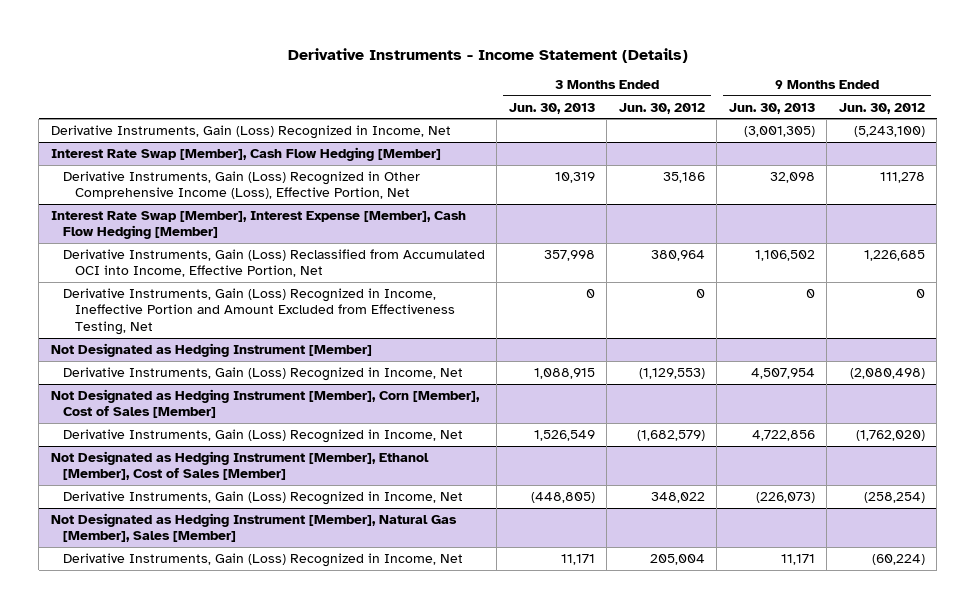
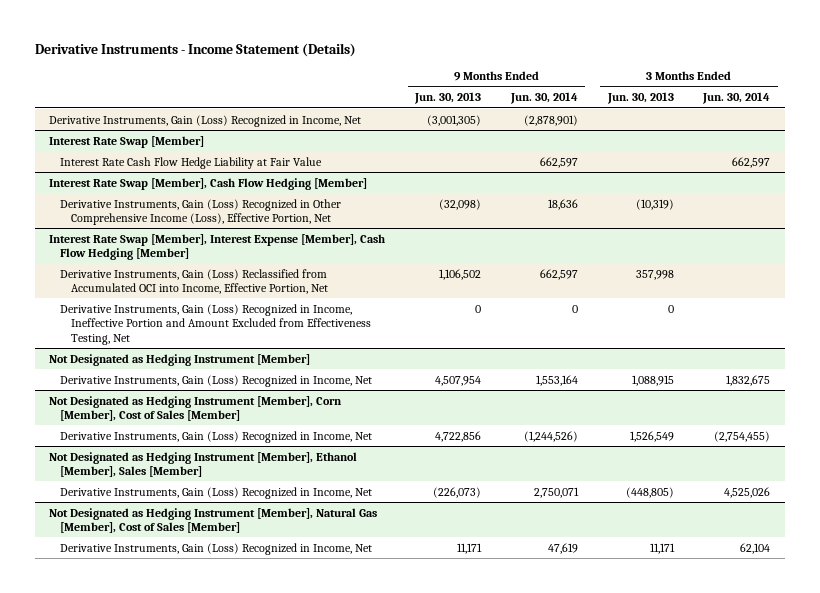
[618,102,705,114] Jun. 30, 2012 -> none
[838,102,925,114] Jun. 30, 2012 -> none
none -> [509,92,578,105] Jun. 30, 2014
none -> [702,92,771,105] Jun. 30, 2014
none -> [49,135,205,148] Interest Rate Swap [Member]
none -> [60,156,323,169] Interest Rate Cash Flow Hedge Liability at Fair Value
[554,171,595,183] 10,319 -> [635,198,674,210] (10,319)
[769,171,815,183] 32,098 -> [439,198,482,210] (32,098)
[50,450,429,481] Not Designated as Hedging Instrument [Member], Ethanol [Member], Cost of Sales [Member] -> [49,451,358,478] Not Designated as Hedging Instrument [Member], Ethanol [Member], Sales [Member]
[50,512,457,543] Not Designated as Hedging Instrument [Member], Natural Gas [Member], Sales [Member] -> [49,507,378,534] Not Designated as Hedging Instrument [Member], Natural Gas [Member], Cost of Sales [Member]

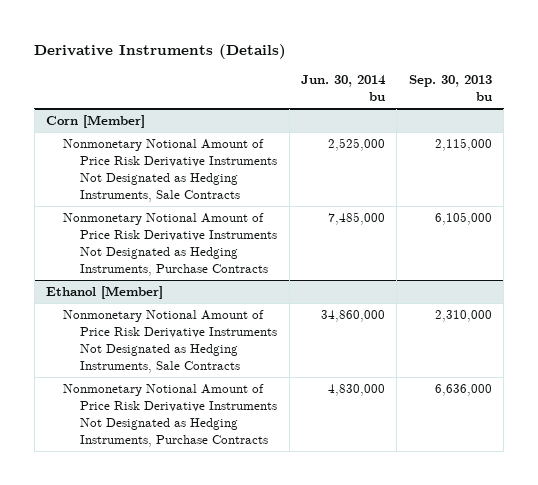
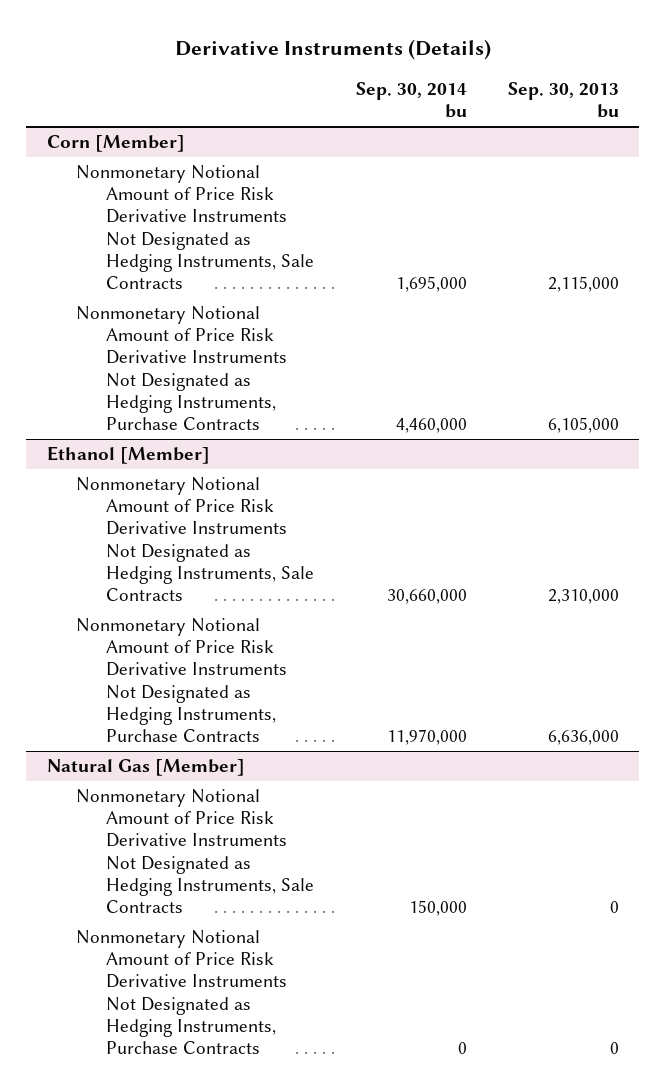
[301,75,387,101] Jun. 30, 2014 bu -> none
none -> [355,82,467,119] Sep. 30, 2014 bu
none -> [46,759,245,777] Natural Gas [Member]
none -> [76,789,315,913] Nonmonetary Notional Amount of Price Risk Derivative Instruments Not Designated as Hedging Instruments, Sale Contracts
none -> [76,930,288,1054] Nonmonetary Notional Amount of Price Risk Derivative Instruments Not Designated as Hedging Instruments, Purchase Contracts

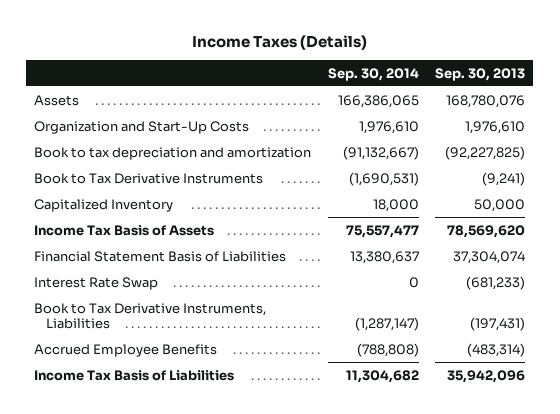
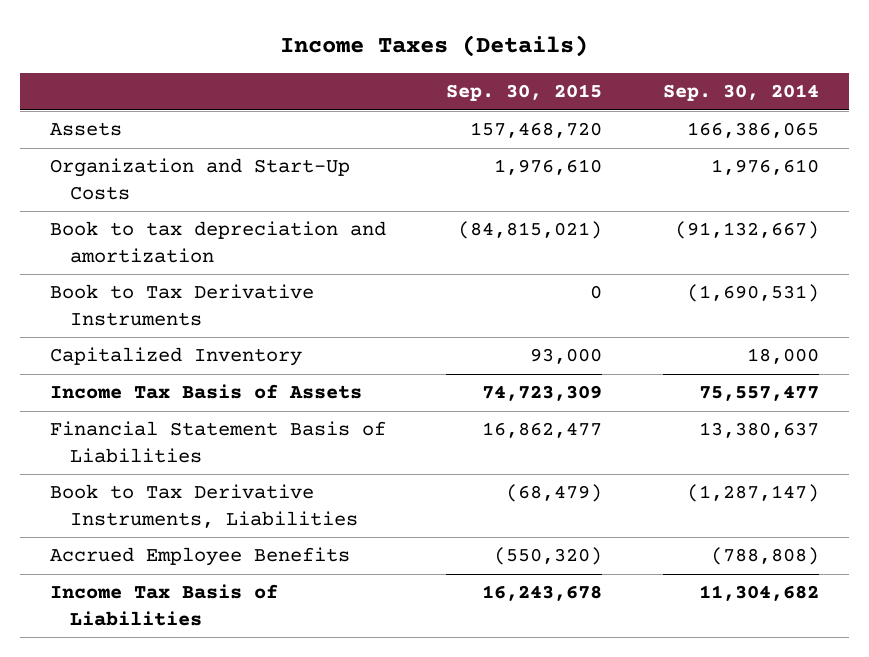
[435,67,526,81] Sep. 30, 2013 -> none
none -> [446,84,603,102] Sep. 30, 2015
[34,276,159,290] Interest Rate Swap -> none

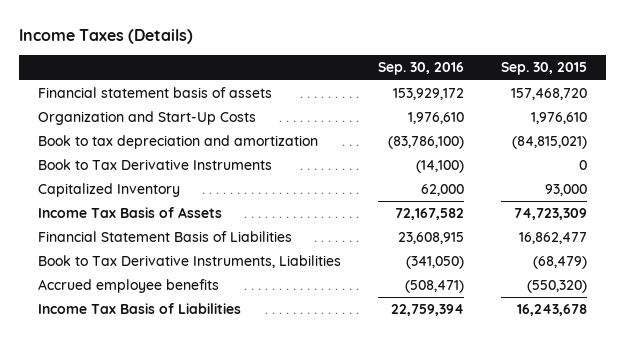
[662,84,819,102] Sep. 30, 2014 -> none
none -> [378,62,465,76] Sep. 30, 2016
[50,122,123,137] Assets -> [37,87,272,99] Financial statement basis of assets
[50,547,351,567] Accrued Employee Benefits -> [37,279,219,294] Accrued employee benefits

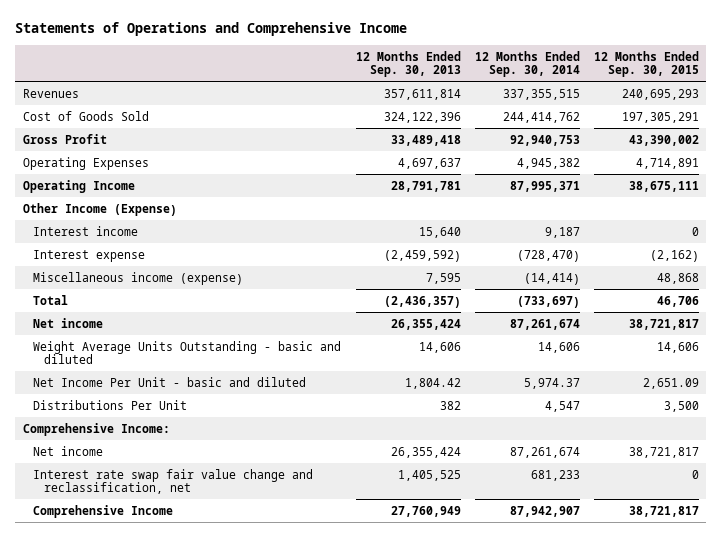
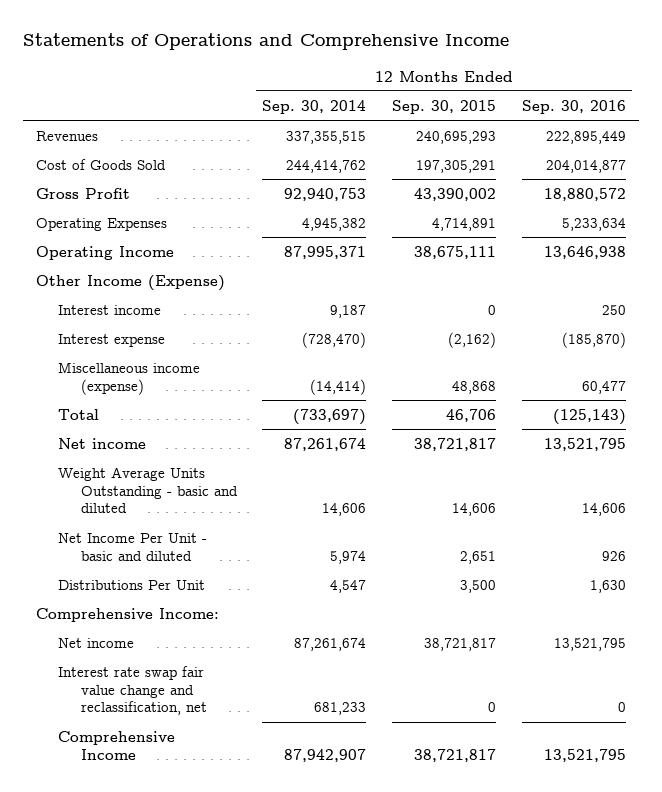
[355,50,461,78] 12 Months Ended Sep. 30, 2013 -> none
none -> [521,99,626,114] Sep. 30, 2016
[523,377,580,389] 5,974.37 -> [330,550,367,564] 5,974
[643,377,700,389] 2,651.09 -> [460,550,497,564] 2,651

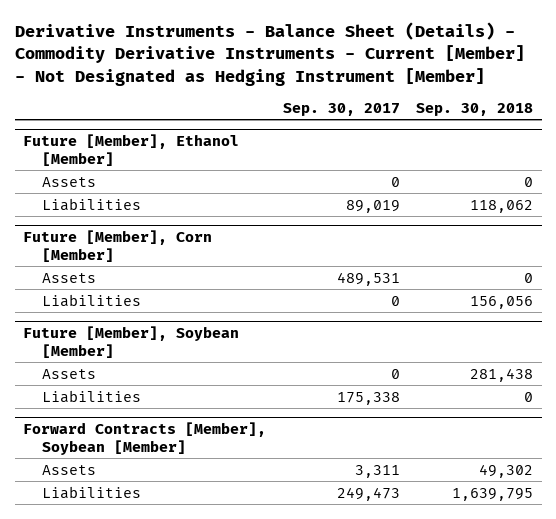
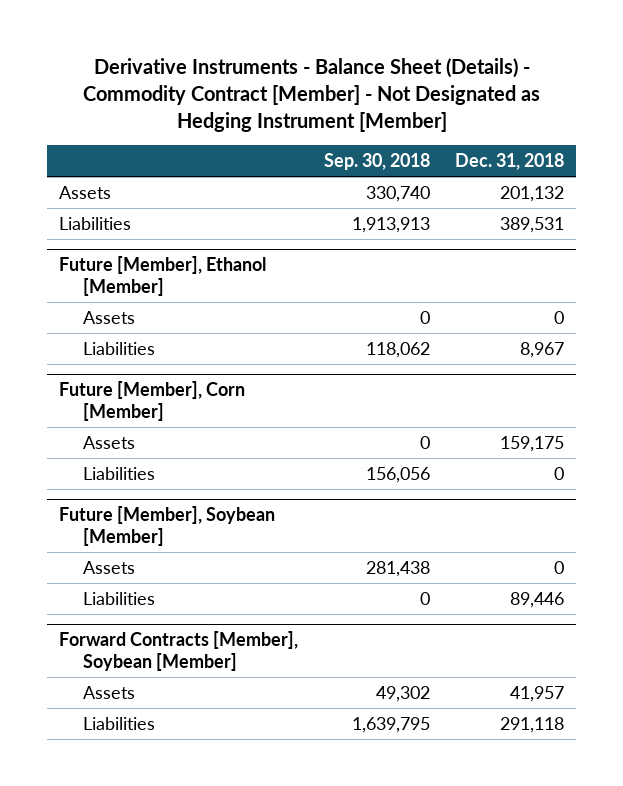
[14,21,525,86] Derivative Instruments - Balance Sheet (Details) - Commodity Derivative Instruments - Current [Member] - Not Designated as Hedging Instrument [Member] -> [82,57,540,132] Derivative Instruments - Balance Sheet (Details) - Commodity Contract [Member] - Not Designated as Hedging Instrument [Member]
[282,102,400,116] Sep. 30, 2017 -> none
none -> [454,153,564,171] Dec. 31, 2018
none -> [59,185,112,199] Assets
none -> [59,216,132,230] Liabilities

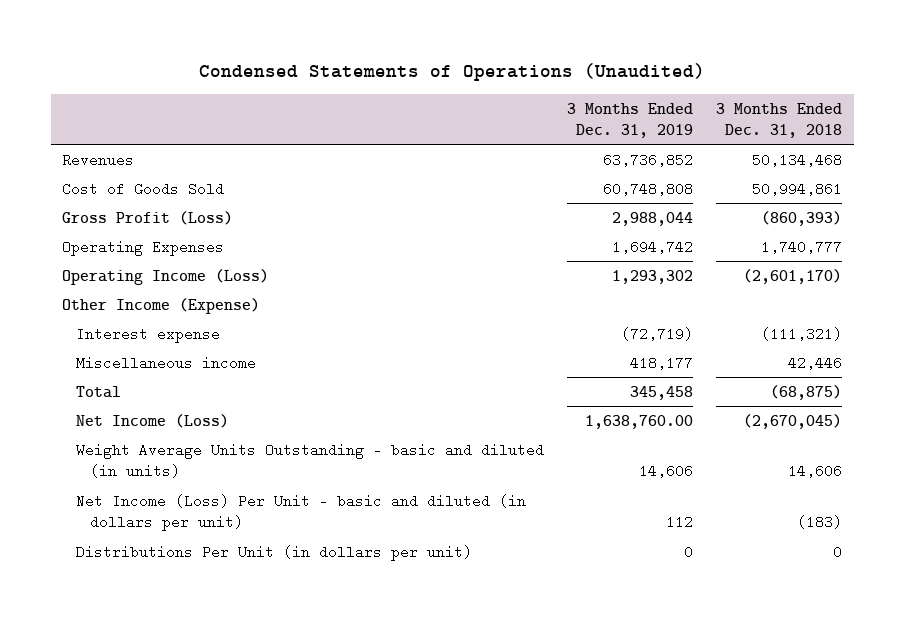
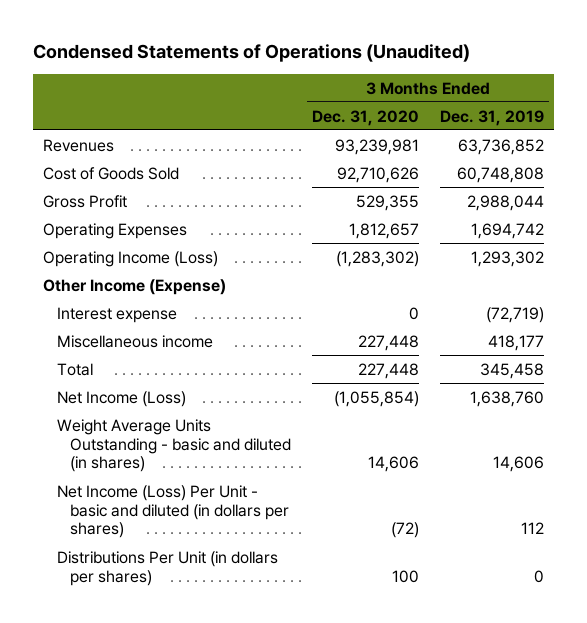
[716,102,843,138] 3 Months Ended Dec. 31, 2018 -> none
none -> [311,109,419,126] Dec. 31, 2020
[62,210,234,225] Gross Profit (Loss) -> [43,194,128,208] Gross Profit
[585,414,694,429] 1,638,760.00 -> [469,390,544,407] 1,638,760
[76,442,545,479] Weight Average Units Outstanding - basic and diluted (in units) -> [56,418,292,473] Weight Average Units Outstanding - basic and diluted (in shares)
[76,493,527,532] Net Income (Loss) Per Unit - basic and diluted (in dollars per unit) -> [56,484,290,539] Net Income (Loss) Per Unit - basic and diluted (in dollars per shares)
[76,544,473,561] Distributions Per Unit (in dollars per unit) -> [56,550,278,586] Distributions Per Unit (in dollars per shares)

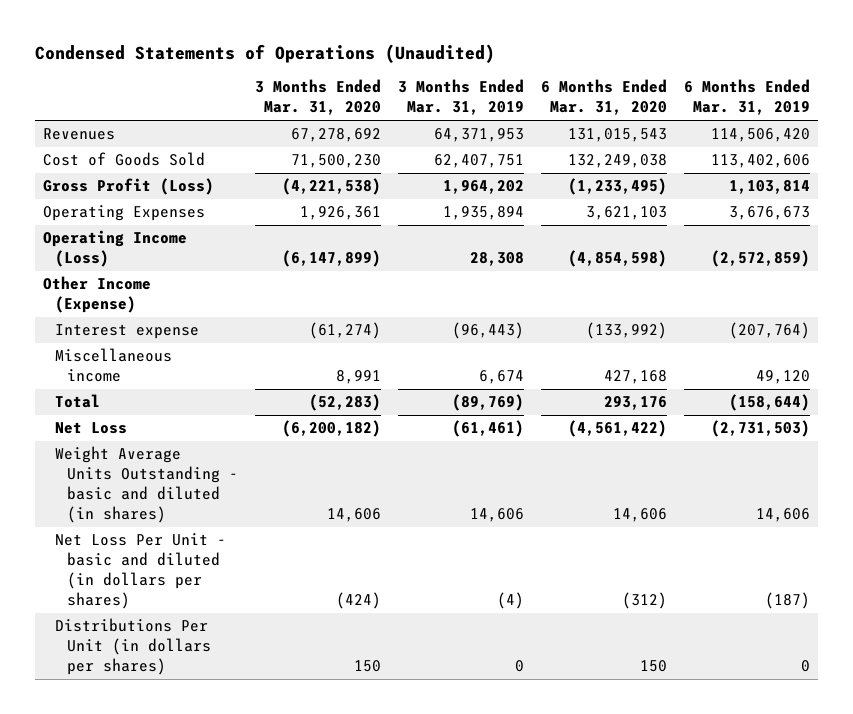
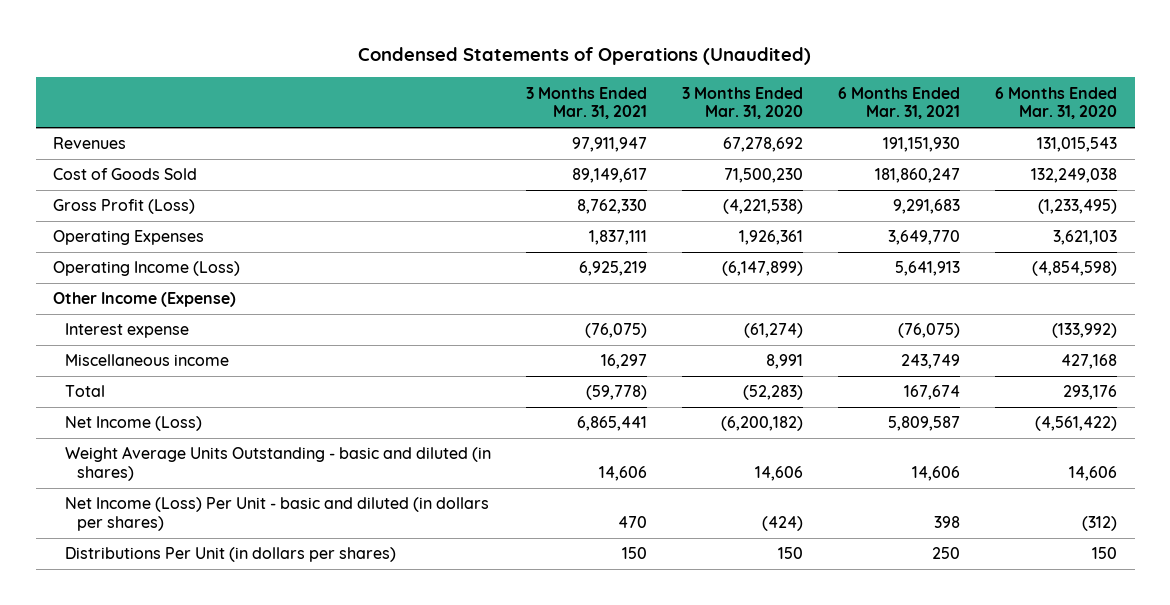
[397,79,524,116] 3 Months Ended Mar. 31, 2019 -> none
[683,79,810,116] 6 Months Ended Mar. 31, 2019 -> none
none -> [526,86,648,120] 3 Months Ended Mar. 31, 2021
none -> [838,86,961,120] 6 Months Ended Mar. 31, 2021
[55,422,128,435] Net Loss -> [65,416,203,432] Net Income (Loss)
[55,533,227,609] Net Loss Per Unit - basic and diluted (in dollars per shares) -> [65,497,490,532] Net Income (Loss) Per Unit - basic and diluted (in dollars per shares)

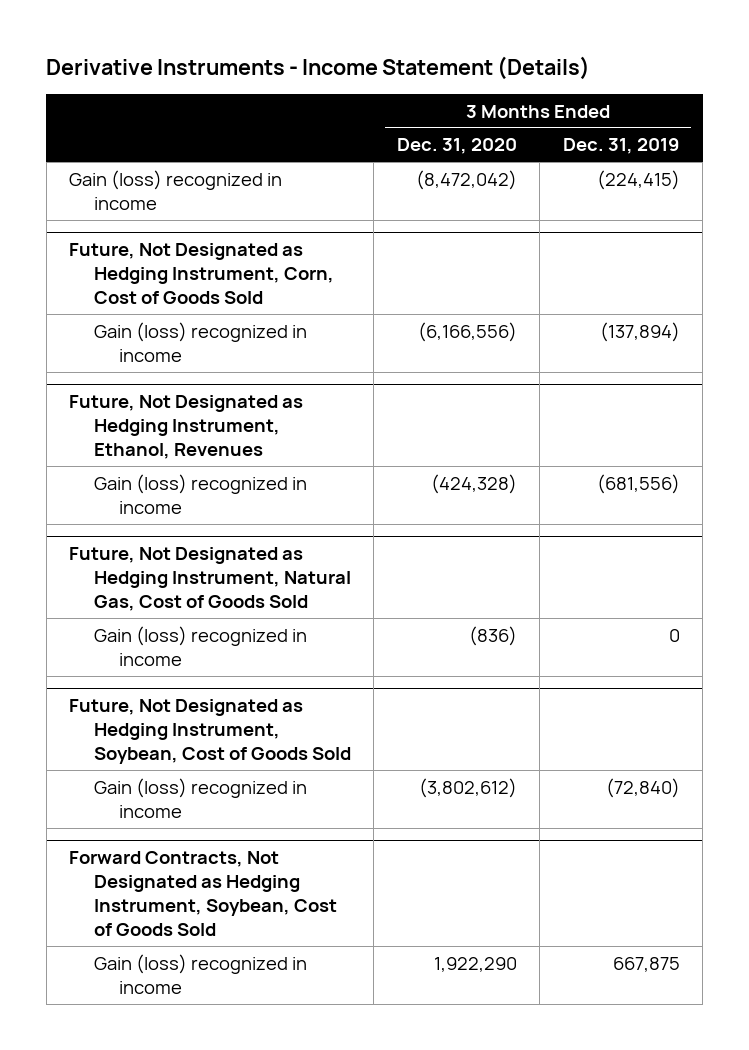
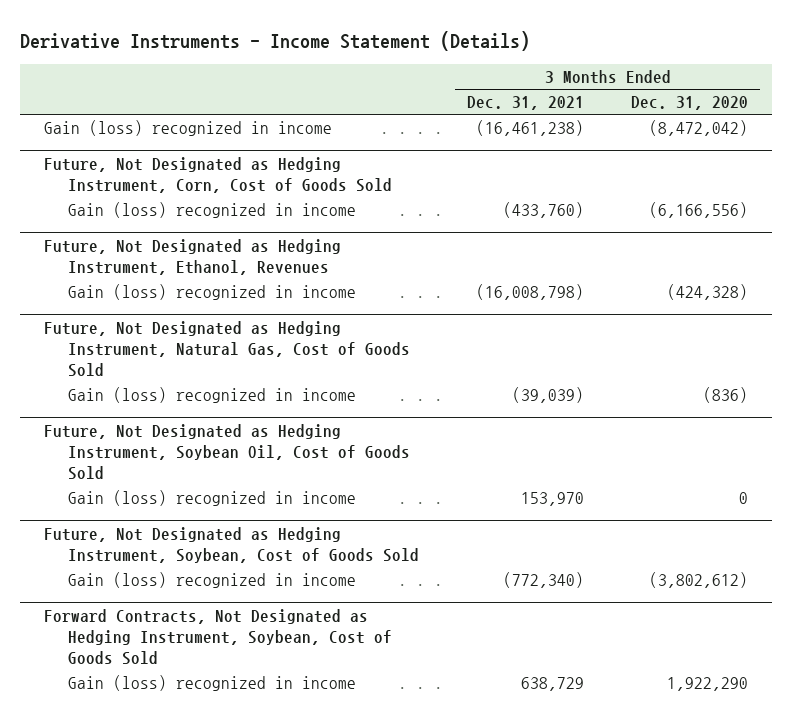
[562,138,680,155] Dec. 31, 2019 -> none
none -> [466,96,584,111] Dec. 31, 2021
none -> [44,423,411,480] Future, Not Designated as Hedging Instrument, Soybean Oil, Cost of Goods Sold
none -> [68,490,357,507] Gain (loss) recognized in income

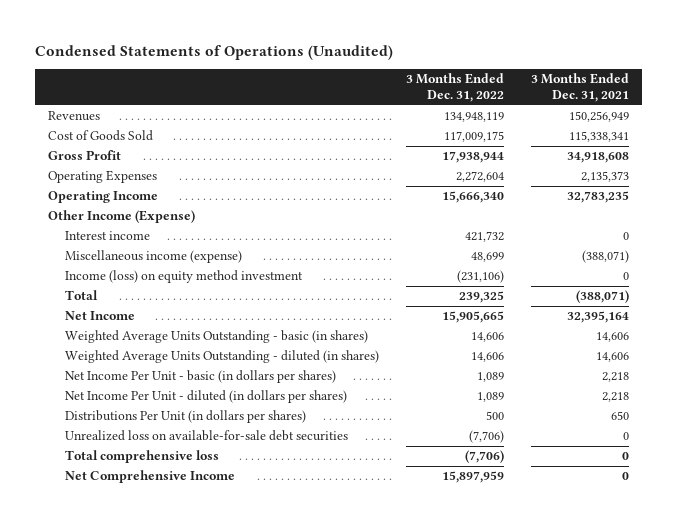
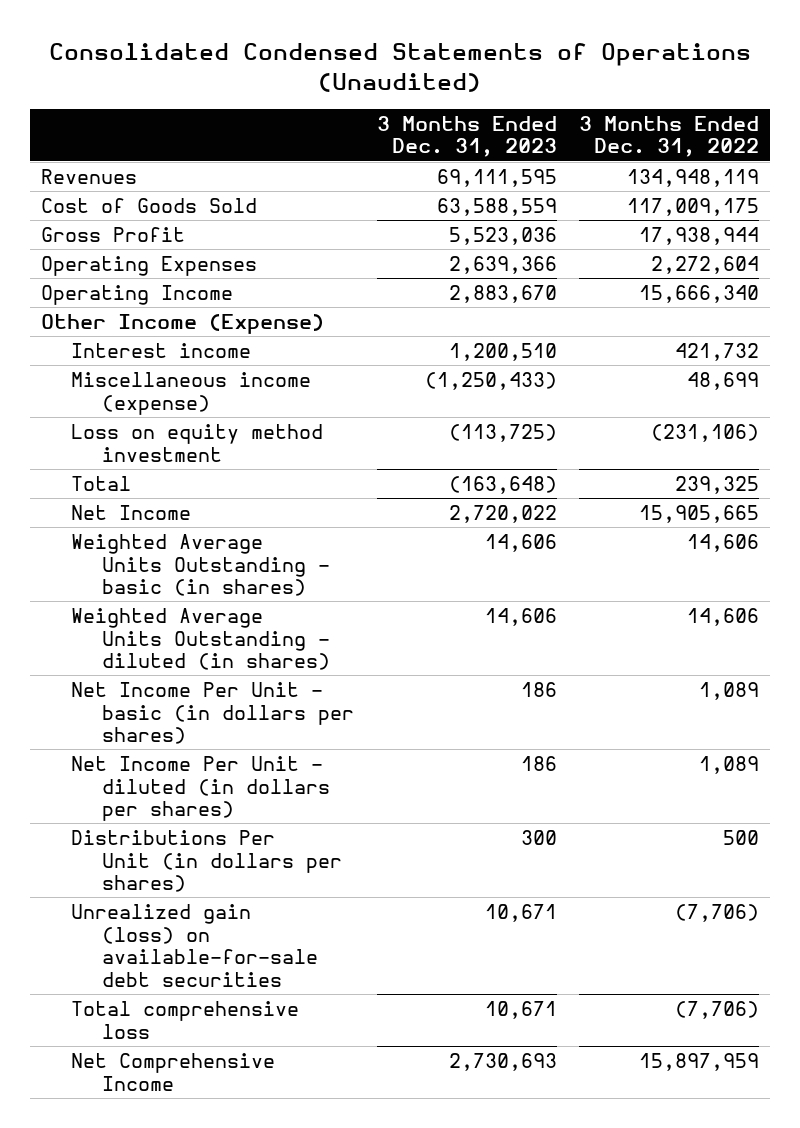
[34,44,393,60] Condensed Statements of Operations (Unaudited) -> [48,42,751,92] Consolidated Condensed Statements of Operations (Unaudited)
[530,73,629,103] 3 Months Ended Dec. 31, 2021 -> none
none -> [376,115,557,158] 3 Months Ended Dec. 31, 2023
[64,270,303,284] Income (loss) on equity method investment -> [71,423,324,462] Loss on equity method investment
[64,430,348,442] Unrealized loss on available-for-sale debt securities -> [71,903,319,987] Unrealized gain (loss) on available-for-sale debt securities

